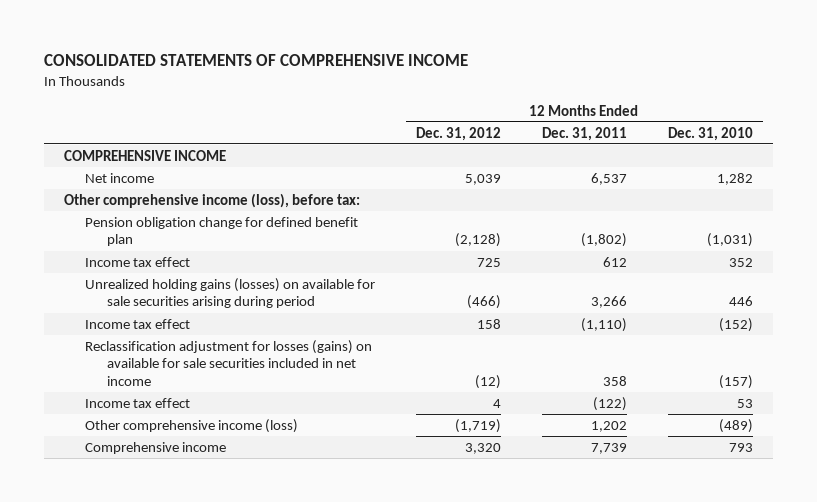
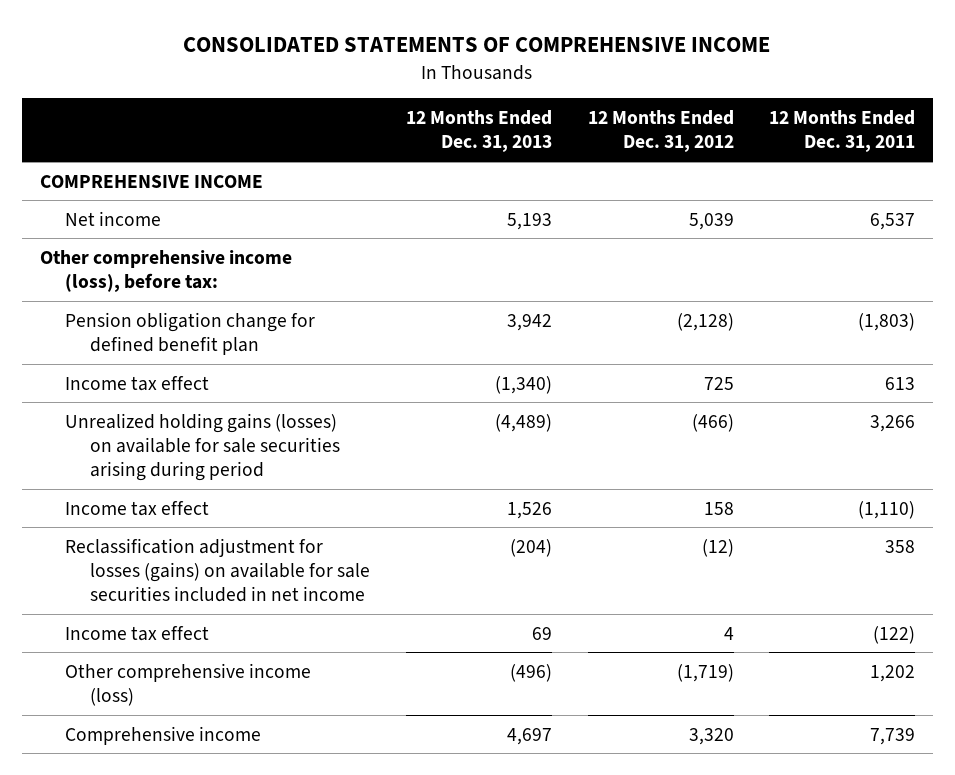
[667,126,753,141] Dec. 31, 2010 -> none
none -> [405,110,552,153] 12 Months Ended Dec. 31, 2013
[580,233,627,248] (1,802) -> [858,312,916,331] (1,803)
[602,256,627,267] 612 -> [885,376,916,390] 613

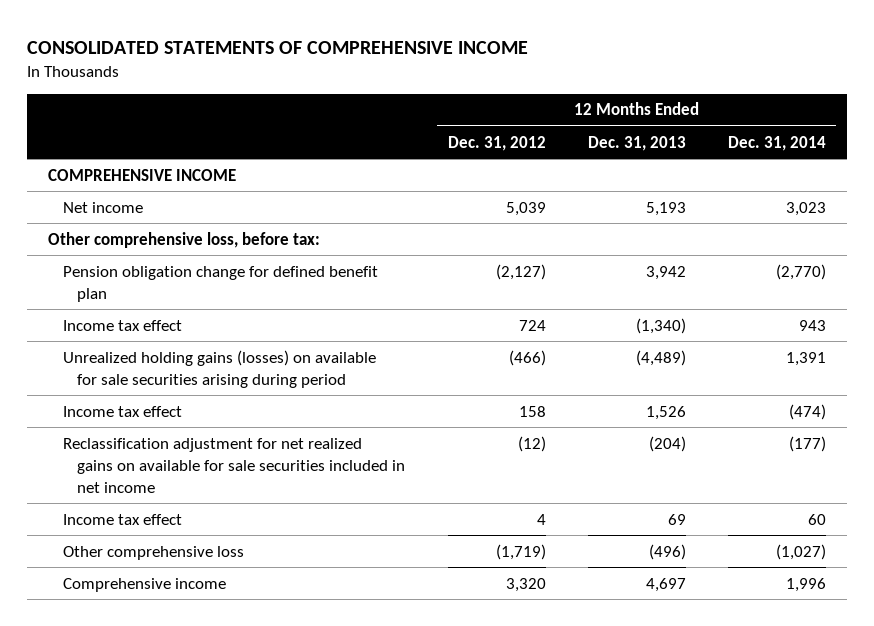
[769,110,916,153] 12 Months Ended Dec. 31, 2011 -> none
none -> [727,135,826,151] Dec. 31, 2014
[39,249,292,292] Other comprehensive income (loss), before tax: -> [48,231,321,248] Other comprehensive loss, before tax:
[676,312,734,331] (2,128) -> [495,263,546,280] (2,127)
[703,376,734,390] 725 -> [518,319,546,331] 724
[64,537,371,603] Reclassification adjustment for losses (gains) on available for sale securities included in net income -> [62,437,406,493] Reclassification adjustment for net realized gains on available for sale securities included in net income
[64,662,311,706] Other comprehensive income (loss) -> [62,545,244,560] Other comprehensive loss

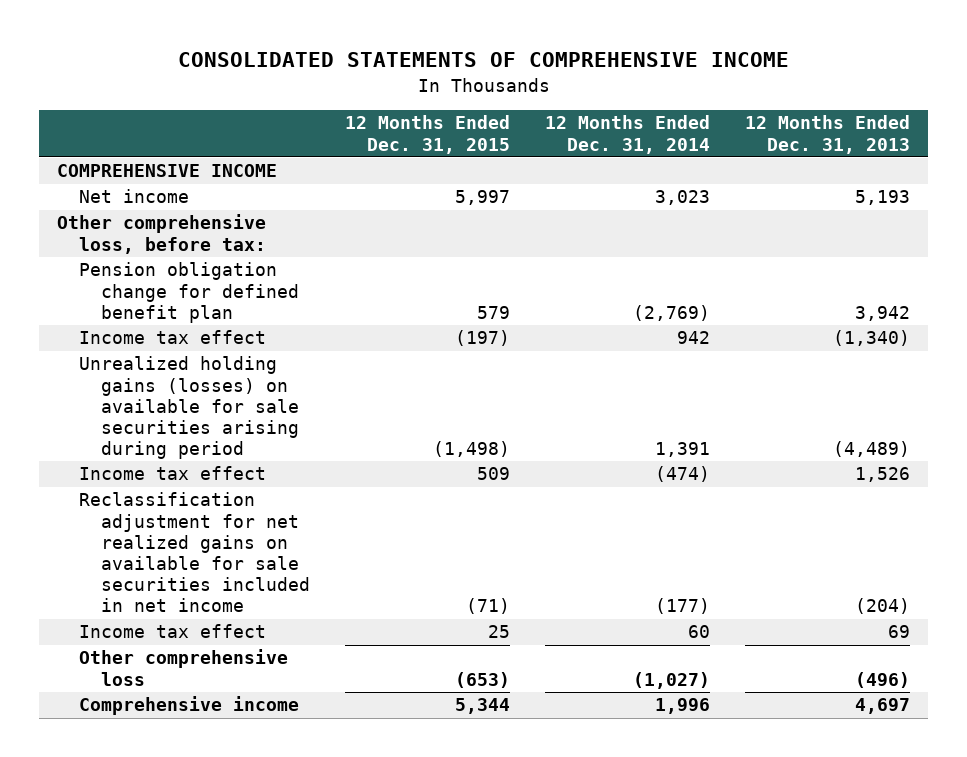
[447,135,546,151] Dec. 31, 2012 -> none
none -> [345,115,511,154] 12 Months Ended Dec. 31, 2015
[775,263,826,280] (2,770) -> [633,304,711,321] (2,769)
[798,319,826,331] 943 -> [677,331,711,345] 942

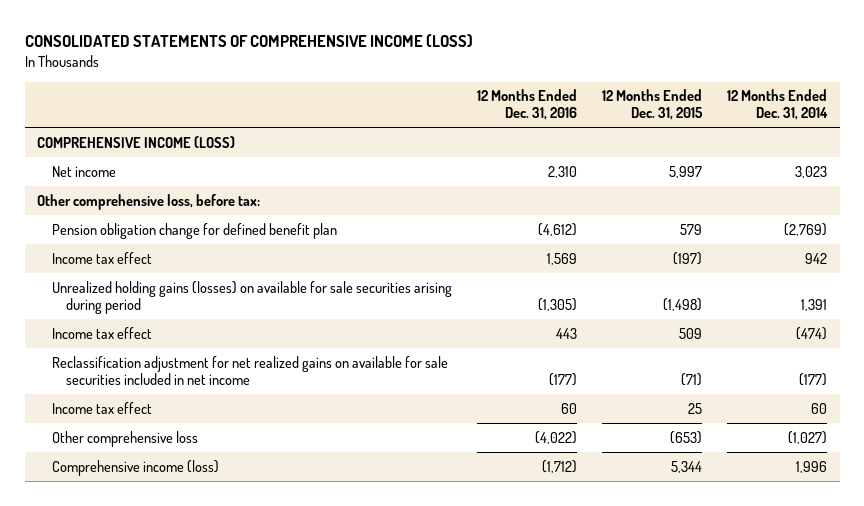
[177,52,789,68] CONSOLIDATED STATEMENTS OF COMPREHENSIVE INCOME -> [24,34,473,48] CONSOLIDATED STATEMENTS OF COMPREHENSIVE INCOME (LOSS)
[745,115,911,154] 12 Months Ended Dec. 31, 2013 -> none
none -> [476,89,577,121] 12 Months Ended Dec. 31, 2016
[56,164,277,178] COMPREHENSIVE INCOME -> [37,135,236,148] COMPREHENSIVE INCOME (LOSS)
[79,696,300,716] Comprehensive income -> [51,459,219,476] Comprehensive income (loss)

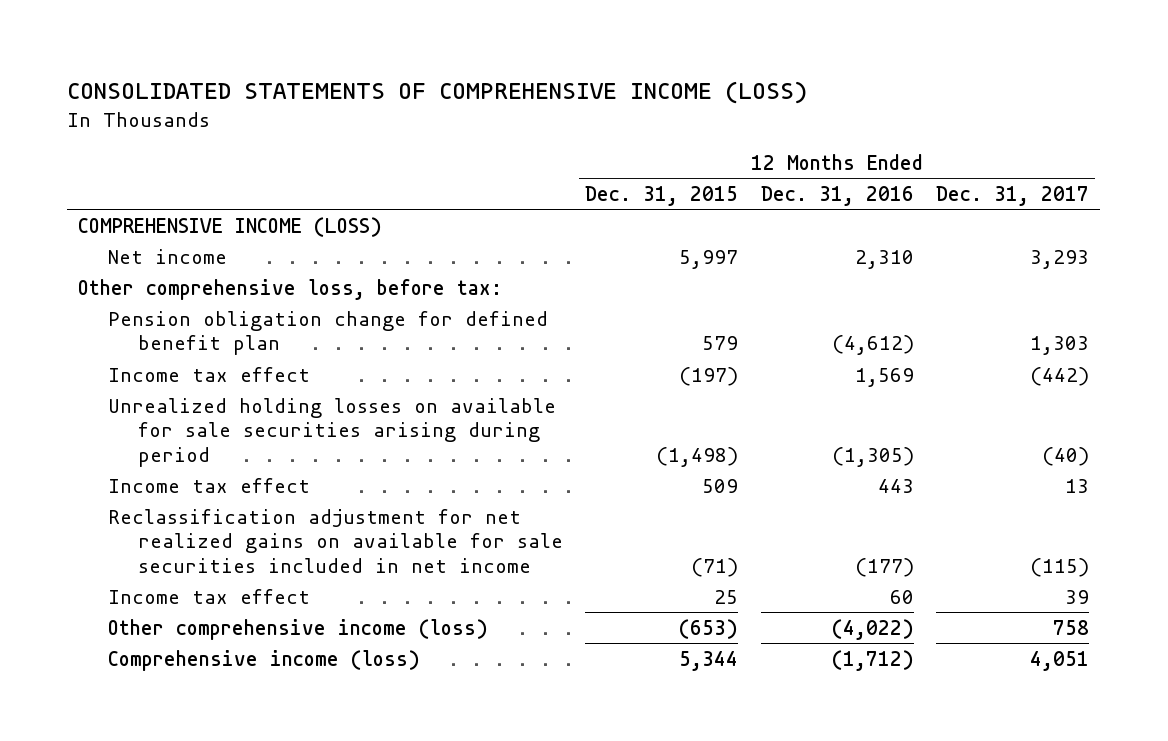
[726,89,828,121] 12 Months Ended Dec. 31, 2014 -> none
none -> [936,185,1090,206] Dec. 31, 2017
[51,280,452,314] Unrealized holding gains (losses) on available for sale securities arising during period -> [107,397,556,467] Unrealized holding losses on available for sale securities arising during period
[51,430,198,447] Other comprehensive loss -> [107,618,488,640] Other comprehensive income (loss)

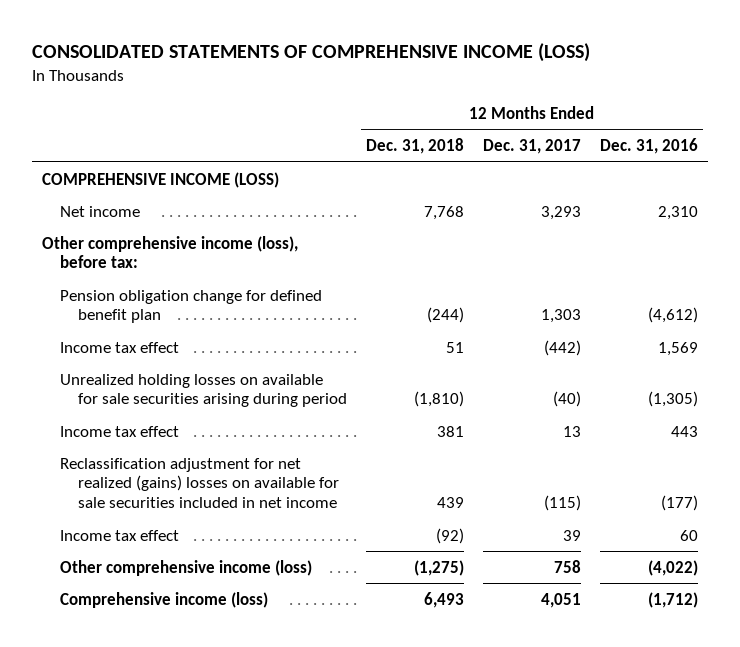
[585,185,739,206] Dec. 31, 2015 -> none
none -> [366,138,465,155] Dec. 31, 2018
[78,278,503,300] Other comprehensive loss, before tax: -> [41,235,298,269] Other comprehensive income (loss), before tax:
[107,508,563,573] Reclassification adjustment for net realized gains on available for sale securities included in net income -> [59,457,340,509] Reclassification adjustment for net realized (gains) losses on available for sale securities included in net income

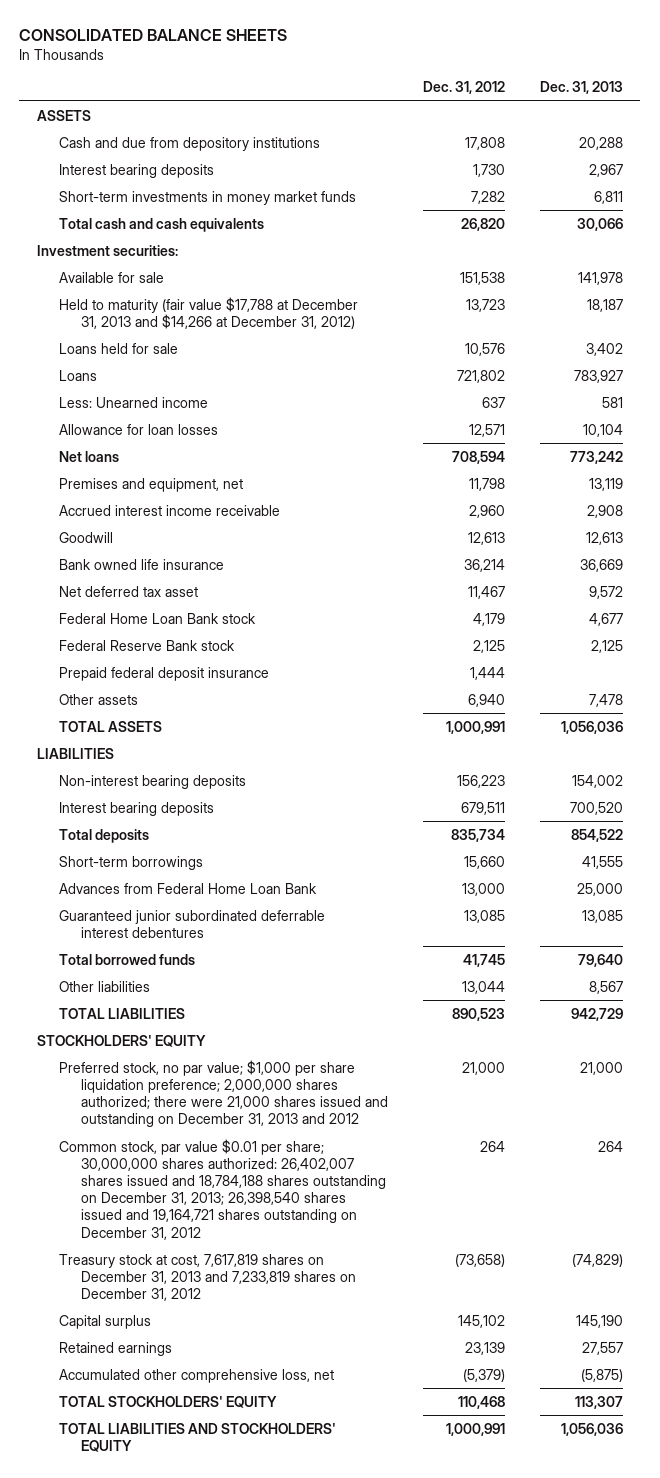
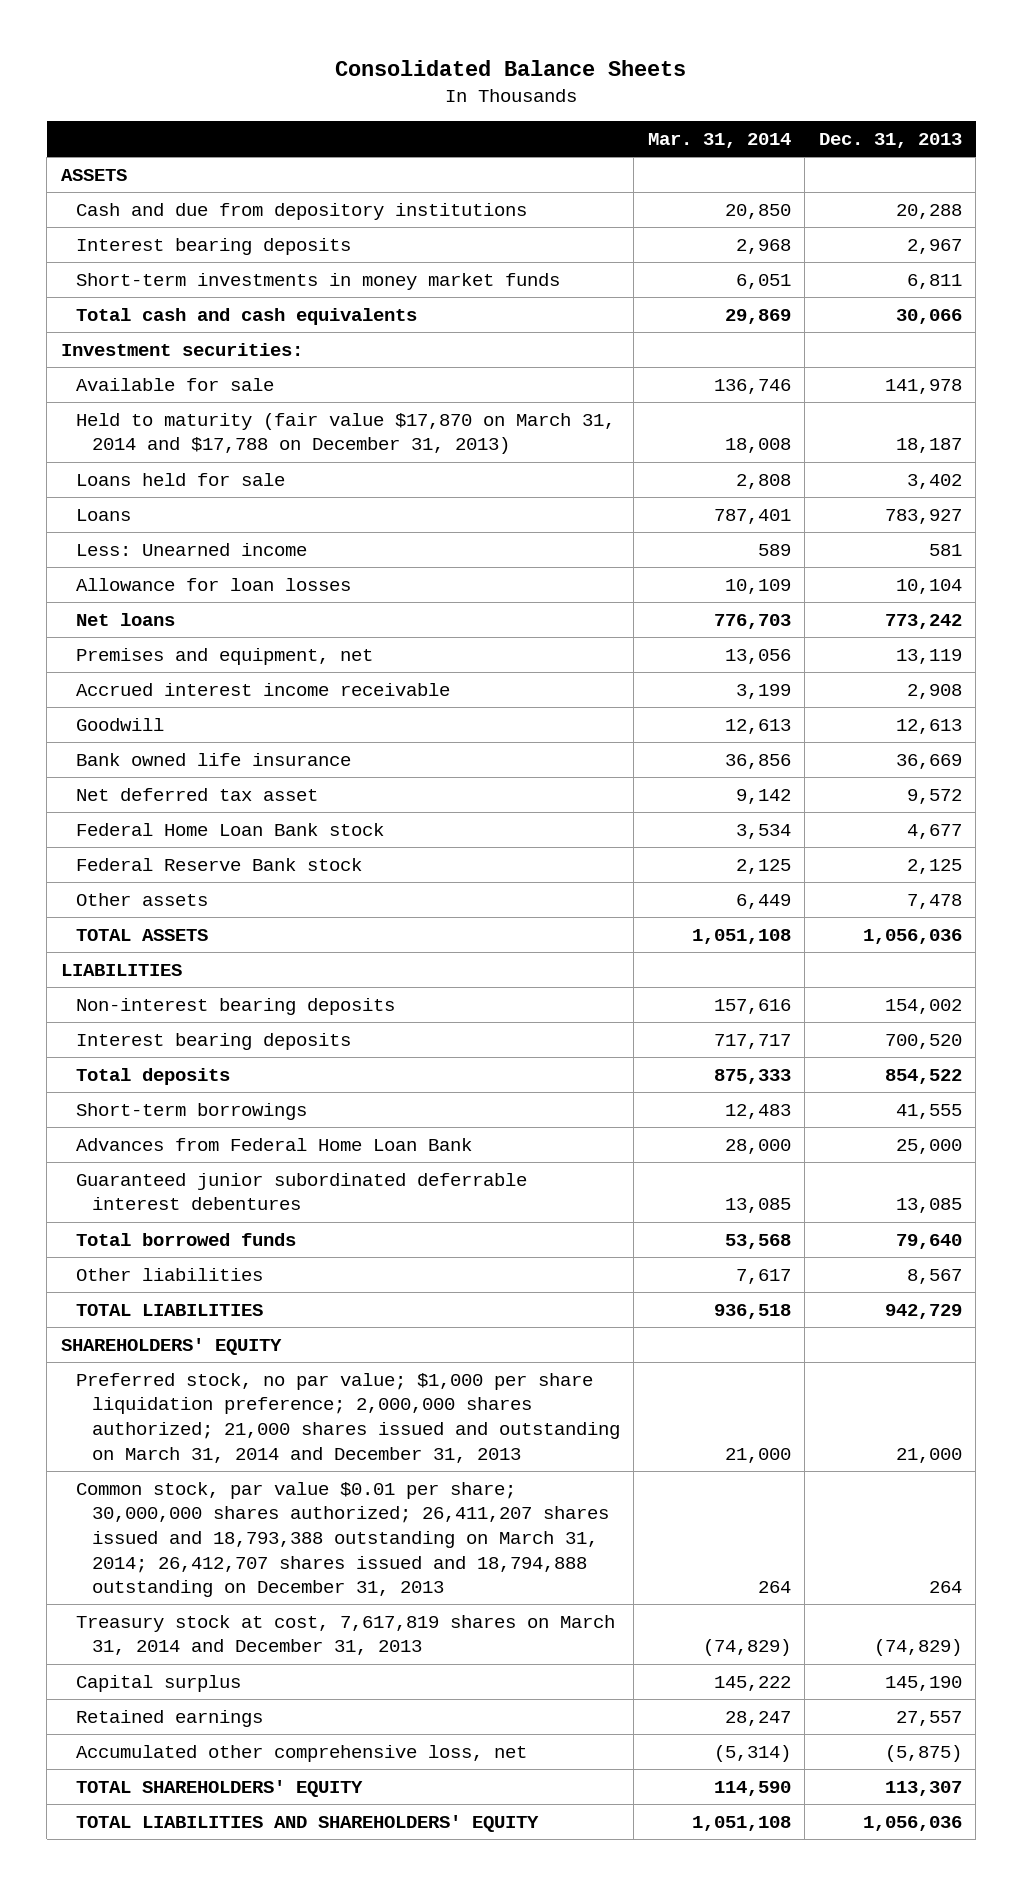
[19,28,288,41] CONSOLIDATED BALANCE SHEETS -> [335,60,687,77] Consolidated Balance Sheets
[422,81,505,95] Dec. 31, 2012 -> none
none -> [647,133,791,149] Mar. 31, 2014
[58,296,358,329] Held to maturity (fair value $17,788 at December 31, 2013 and $14,266 at December 31, 2012) -> [76,412,616,455] Held to maturity (fair value $17,870 on March 31, 2014 and $17,788 on December 31, 2013)
[58,666,269,681] Prepaid federal deposit insurance -> none
[36,1034,206,1047] STOCKHOLDERS' EQUITY -> [60,1337,282,1355] SHAREHOLDERS' EQUITY
[58,1059,389,1128] Preferred stock, no par value; $1,000 per share liquidation preference; 2,000,000 shares authorized; there were 21,000 shares issued and outstanding on December 31, 2013 and 2012 -> [76,1372,620,1463] Preferred stock, no par value; $1,000 per share liquidation preference; 2,000,000 shares authorized; 21,000 shares issued and outstanding on March 31, 2014 and December 31, 2013
[58,1138,387,1240] Common stock, par value $0.01 per share; 30,000,000 shares authorized: 26,402,007 shares issued and 18,784,188 shares outstanding on December 31, 2013; 26,398,540 shares issued and 19,164,721 shares outstanding on December 31, 2012 -> [76,1481,609,1598] Common stock, par value $0.01 per share; 30,000,000 shares authorized; 26,411,207 shares issued and 18,793,388 outstanding on March 31, 2014; 26,412,707 shares issued and 18,794,888 outstanding on December 31, 2013
[58,1253,357,1301] Treasury stock at cost, 7,617,819 shares on December 31, 2013 and 7,233,819 shares on December 31, 2012 -> [76,1614,616,1656] Treasury stock at cost, 7,617,819 shares on March 31, 2014 and December 31, 2013
[58,1395,277,1408] TOTAL STOCKHOLDERS' EQUITY -> [76,1779,364,1797] TOTAL SHAREHOLDERS' EQUITY
[58,1422,336,1452] TOTAL LIABILITIES AND STOCKHOLDERS' EQUITY -> [76,1814,540,1832] TOTAL LIABILITIES AND SHAREHOLDERS' EQUITY

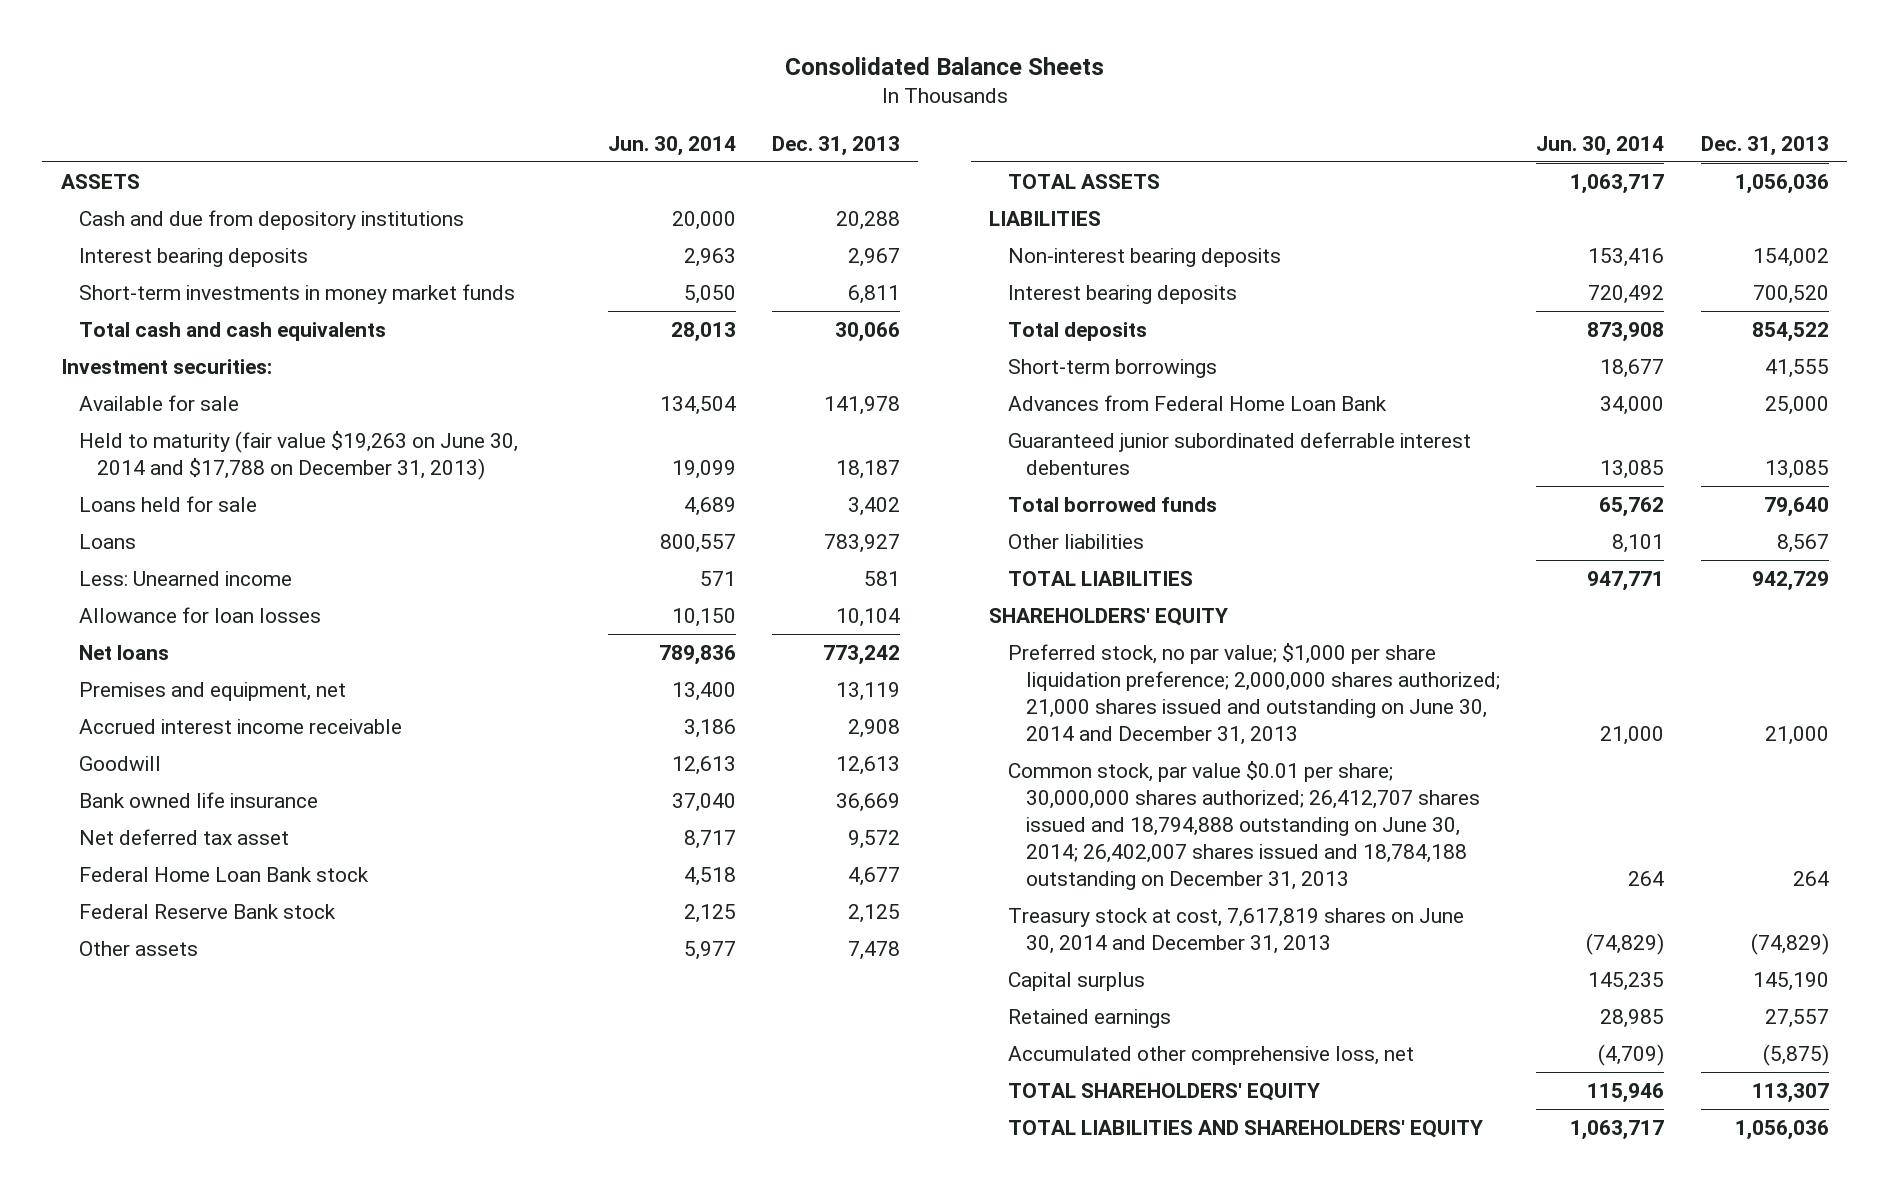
[647,133,791,149] Mar. 31, 2014 -> none
none -> [607,135,736,156] Jun. 30, 2014
[76,412,616,455] Held to maturity (fair value $17,870 on March 31, 2014 and $17,788 on December 31, 2013) -> [78,430,518,480] Held to maturity (fair value $19,263 on June 30, 2014 and $17,788 on December 31, 2013)
[76,1372,620,1463] Preferred stock, no par value; $1,000 per share liquidation preference; 2,000,000 shares authorized; 21,000 shares issued and outstanding on March 31, 2014 and December 31, 2013 -> [1007,642,1501,745] Preferred stock, no par value; $1,000 per share liquidation preference; 2,000,000 shares authorized; 21,000 shares issued and outstanding on June 30, 2014 and December 31, 2013
[76,1481,609,1598] Common stock, par value $0.01 per share; 30,000,000 shares authorized; 26,411,207 shares issued and 18,793,388 outstanding on March 31, 2014; 26,412,707 shares issued and 18,794,888 outstanding on December 31, 2013 -> [1007,760,1481,890] Common stock, par value $0.01 per share; 30,000,000 shares authorized; 26,412,707 shares issued and 18,794,888 outstanding on June 30, 2014; 26,402,007 shares issued and 18,784,188 outstanding on December 31, 2013
[76,1614,616,1656] Treasury stock at cost, 7,617,819 shares on March 31, 2014 and December 31, 2013 -> [1007,907,1464,954] Treasury stock at cost, 7,617,819 shares on June 30, 2014 and December 31, 2013

